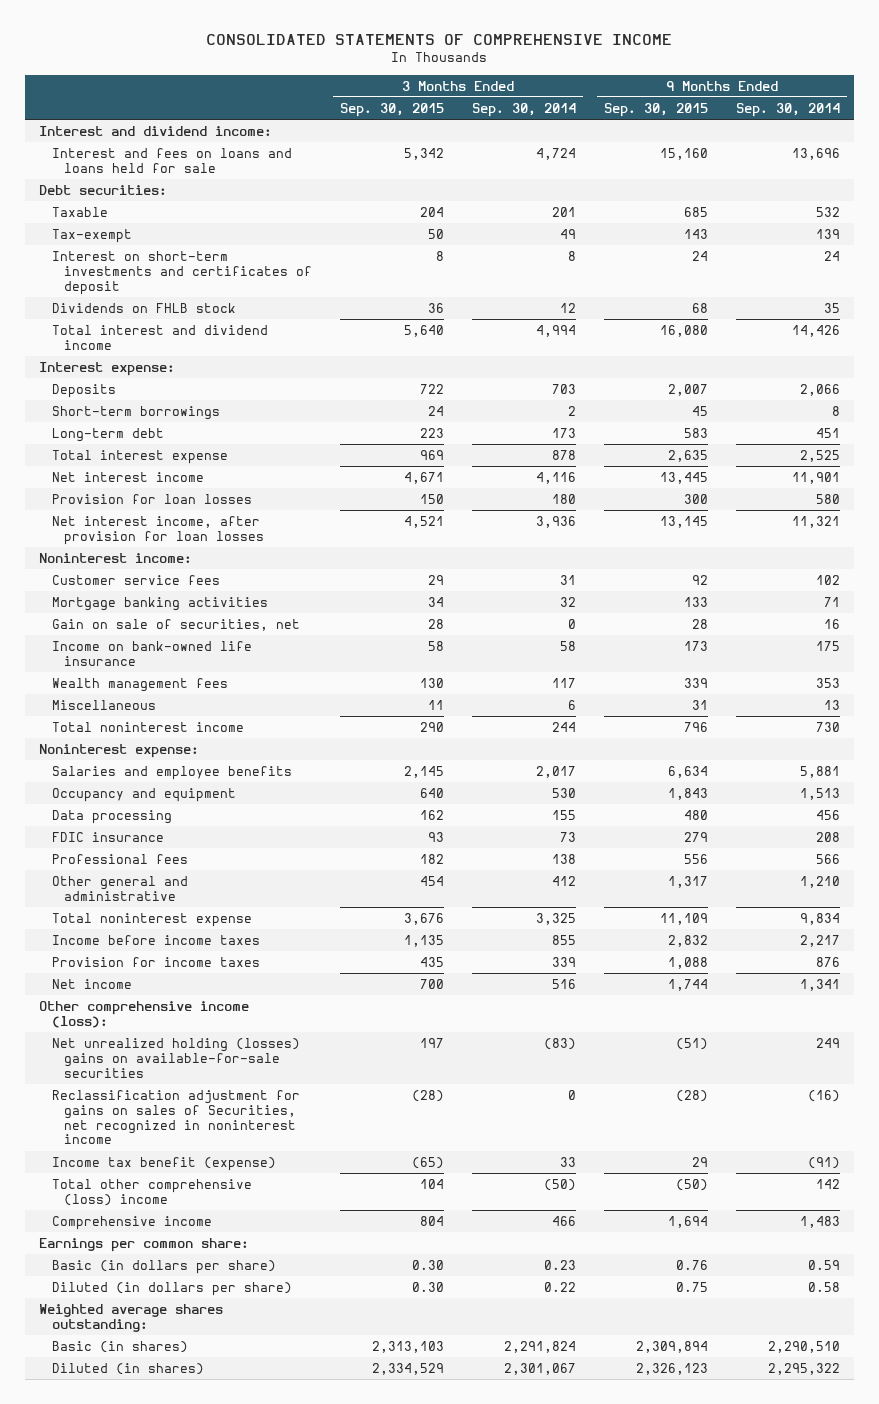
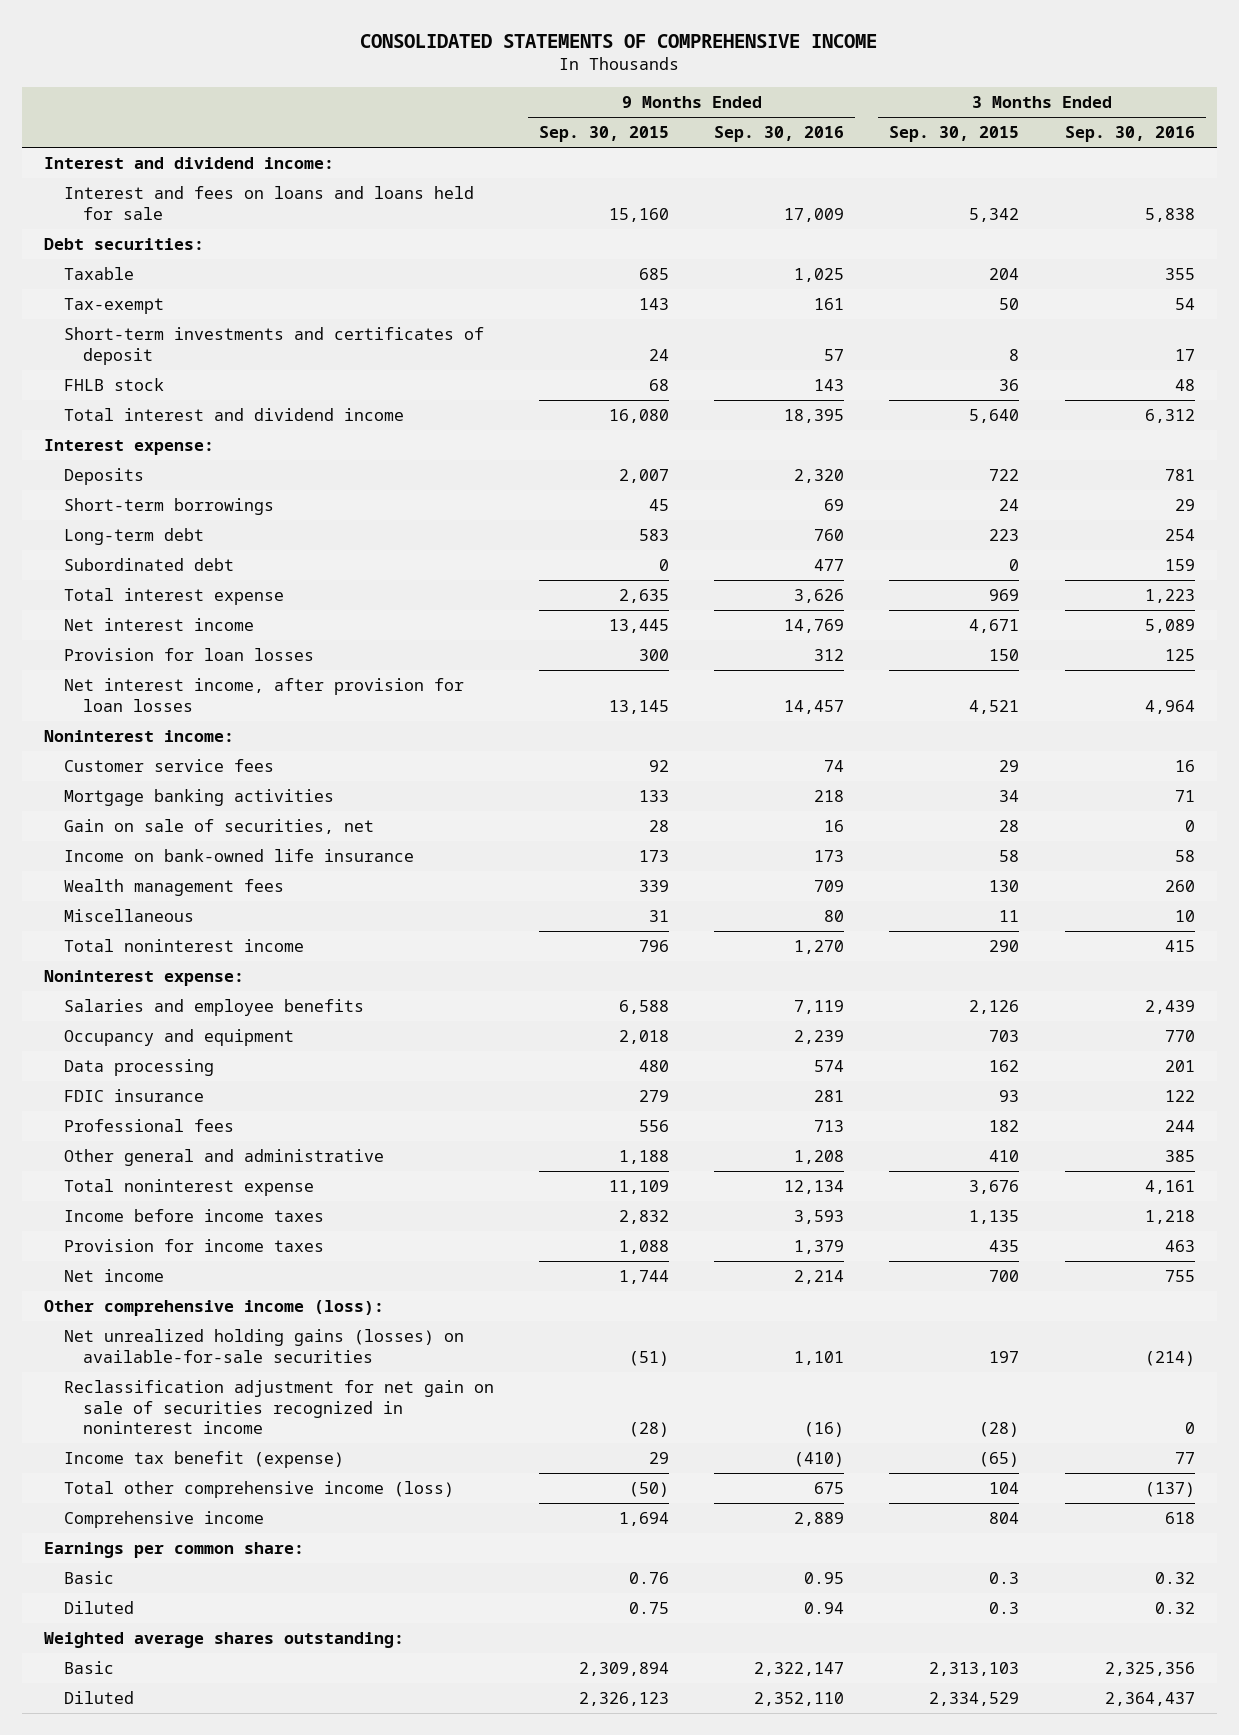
[471,102,576,117] Sep. 30, 2014 -> none
[735,102,840,117] Sep. 30, 2014 -> none
none -> [714,126,845,143] Sep. 30, 2016
none -> [1064,126,1195,143] Sep. 30, 2016
[51,250,313,295] Interest on short-term investments and certificates of deposit -> [63,327,484,365] Short-term investments and certificates of deposit
[51,302,236,313] Dividends on FHLB stock -> [63,378,164,392] FHLB stock
none -> [63,558,234,572] Subordinated debt
[404,765,445,778] 2,145 -> [969,1000,1020,1015] 2,126
[667,765,708,778] 6,634 -> [618,1000,669,1015] 6,588
[420,787,445,798] 640 -> [989,1030,1020,1043] 703
[667,787,708,800] 1,843 -> [618,1030,669,1045] 2,018
[420,875,445,886] 454 -> [989,1150,1020,1163] 410
[667,875,708,888] 1,317 -> [618,1150,669,1165] 1,188
[51,1037,300,1078] Net unrealized holding (losses) gains on available-for-sale securities -> [63,1329,464,1363] Net unrealized holding gains (losses) on available-for-sale securities
[51,1089,300,1145] Reclassification adjustment for gains on sales of Securities, net recognized in noninterest income -> [63,1380,494,1435] Reclassification adjustment for net gain on sale of securities recognized in noninterest income
[51,1178,252,1206] Total other comprehensive (loss) income -> [63,1481,454,1499] Total other comprehensive income (loss)
[51,1259,276,1274] Basic (in dollars per share) -> [63,1571,114,1585] Basic
[412,1259,445,1270] 0.30 -> [989,1572,1020,1585] 0.3
[51,1281,292,1296] Diluted (in dollars per share) -> [63,1601,134,1615] Diluted
[412,1281,445,1292] 0.30 -> [989,1602,1020,1615] 0.3
[51,1340,188,1353] Basic (in shares) -> [63,1661,114,1675] Basic
[51,1362,204,1375] Diluted (in shares) -> [63,1691,134,1705] Diluted

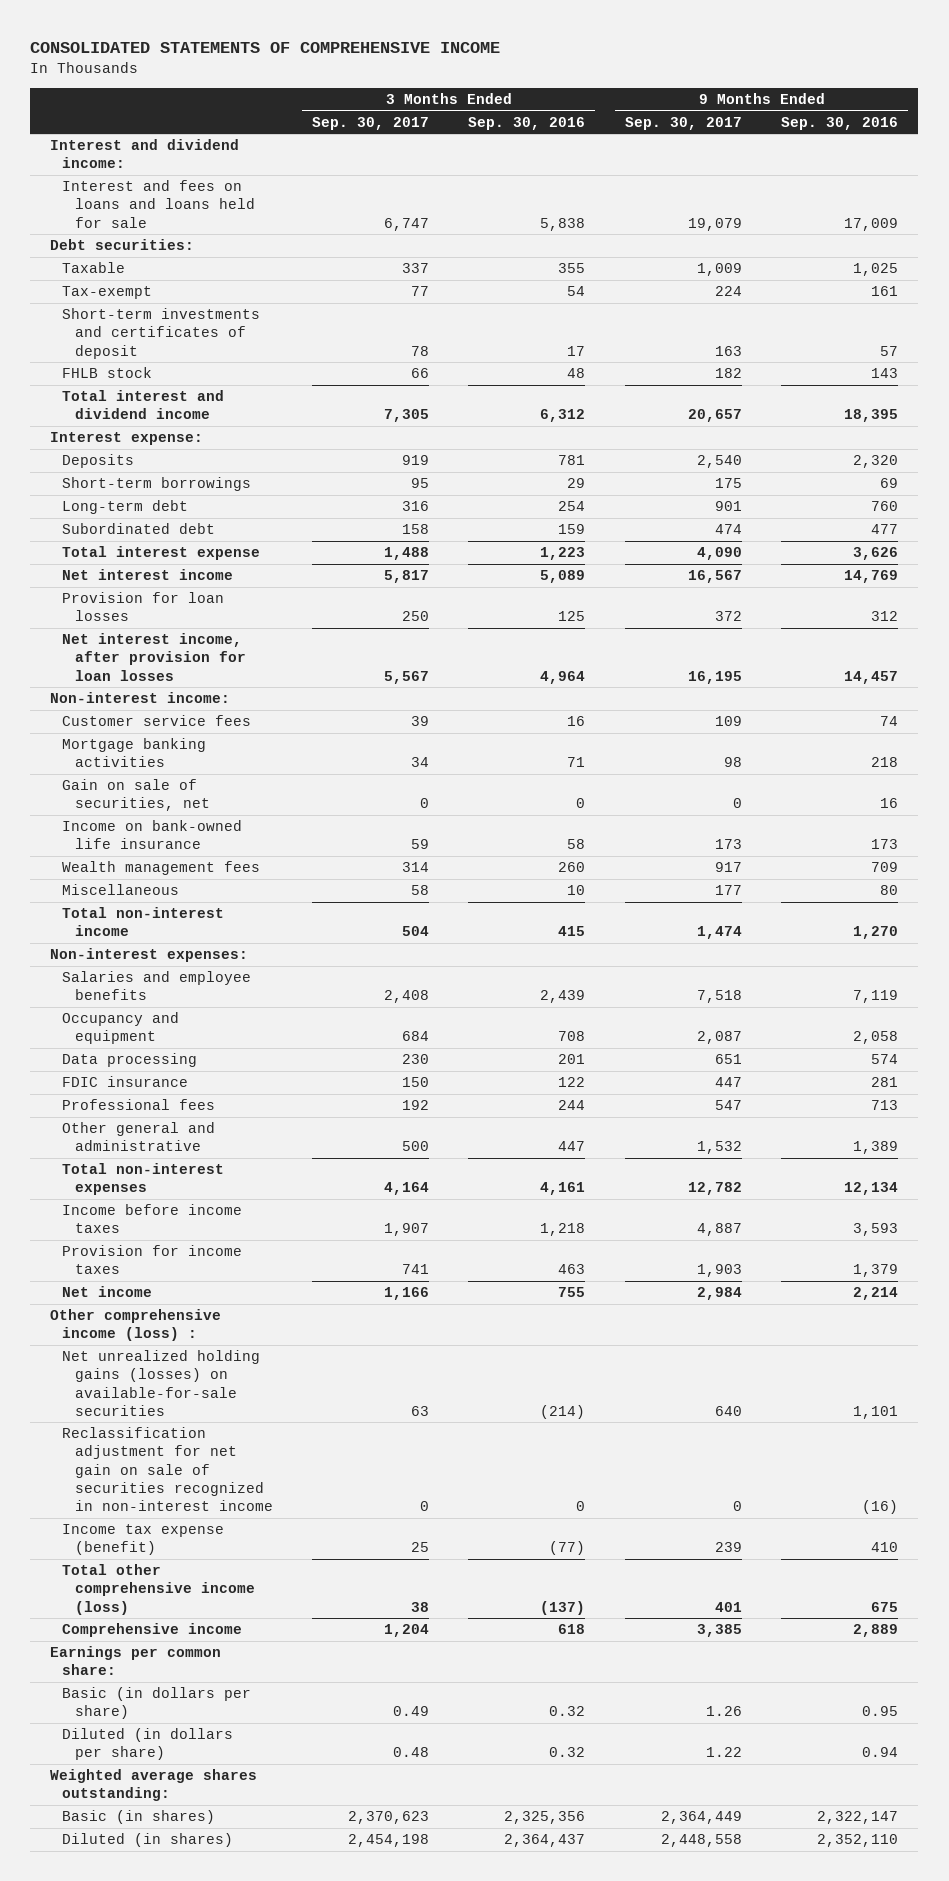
[538,126,669,143] Sep. 30, 2015 -> none
[889,126,1020,143] Sep. 30, 2015 -> none
none -> [312,116,430,130] Sep. 30, 2017
none -> [624,116,742,130] Sep. 30, 2017
[44,730,235,743] Noninterest income: -> [50,692,231,704] Non-interest income:
[63,939,304,953] Total noninterest income -> [62,907,225,937] Total non-interest income
[44,970,245,987] Noninterest expense: -> [50,948,249,963] Non-interest expenses:
[794,1030,845,1045] 2,239 -> [853,1031,899,1045] 2,058
[1164,1030,1195,1043] 770 -> [558,1031,586,1042] 708
[794,1150,845,1165] 1,208 -> [853,1141,899,1155] 1,389
[1164,1150,1195,1163] 385 -> [558,1141,586,1152] 447
[63,1179,314,1197] Total noninterest expense -> [62,1163,225,1196] Total non-interest expenses
[44,1300,385,1317] Other comprehensive income (loss): -> [50,1309,222,1342] Other comprehensive income (loss) :
[63,1380,494,1435] Reclassification adjustment for net gain on sale of securities recognized in noninterest income -> [62,1427,273,1512] Reclassification adjustment for net gain on sale of securities recognized in non-interest income
[63,1451,344,1469] Income tax benefit (expense) -> [62,1524,225,1556] Income tax expense (benefit)
[794,1452,845,1468] (410) -> [871,1542,899,1553] 410
[1174,1452,1195,1465] 77 -> [549,1541,586,1556] (77)
[63,1571,114,1585] Basic -> [62,1687,252,1720] Basic (in dollars per share)
[63,1601,134,1615] Diluted -> [62,1728,234,1761] Diluted (in dollars per share)
[63,1661,114,1675] Basic -> [62,1810,216,1825] Basic (in shares)
[63,1691,134,1705] Diluted -> [62,1833,234,1848] Diluted (in shares)

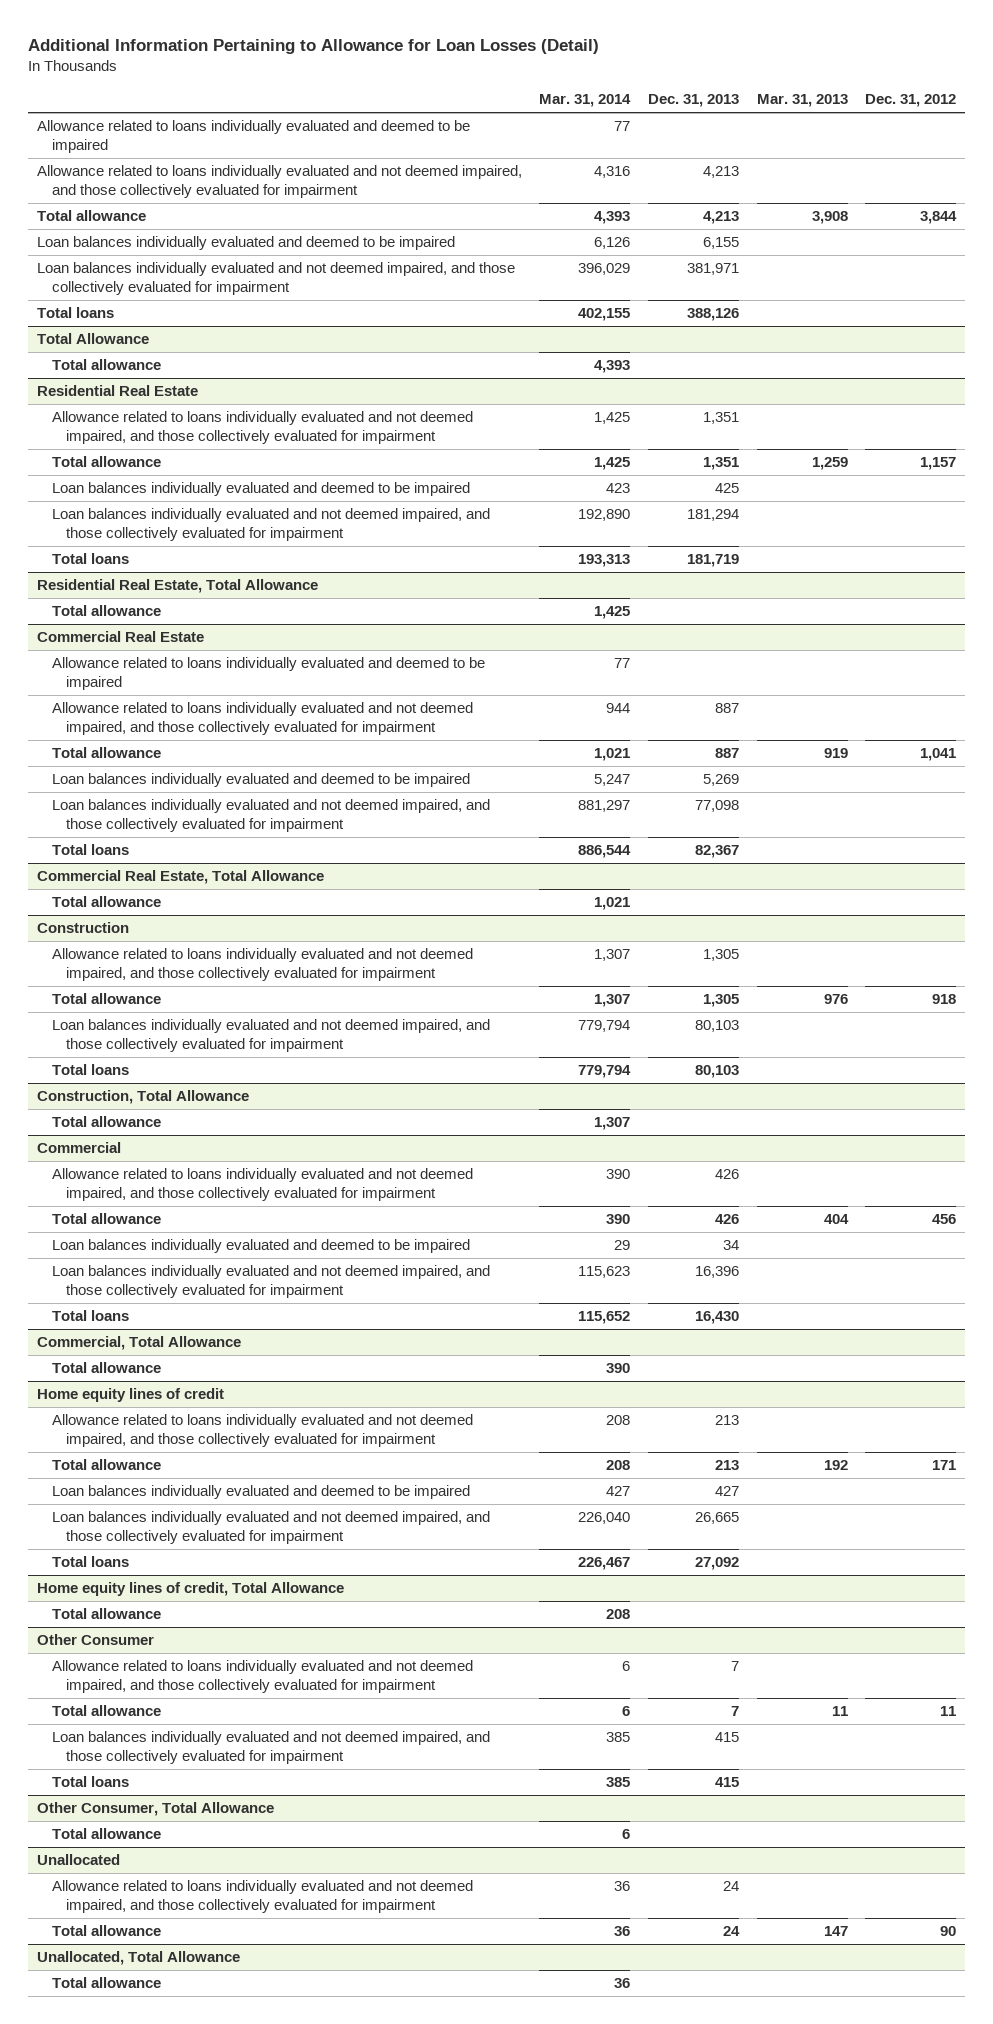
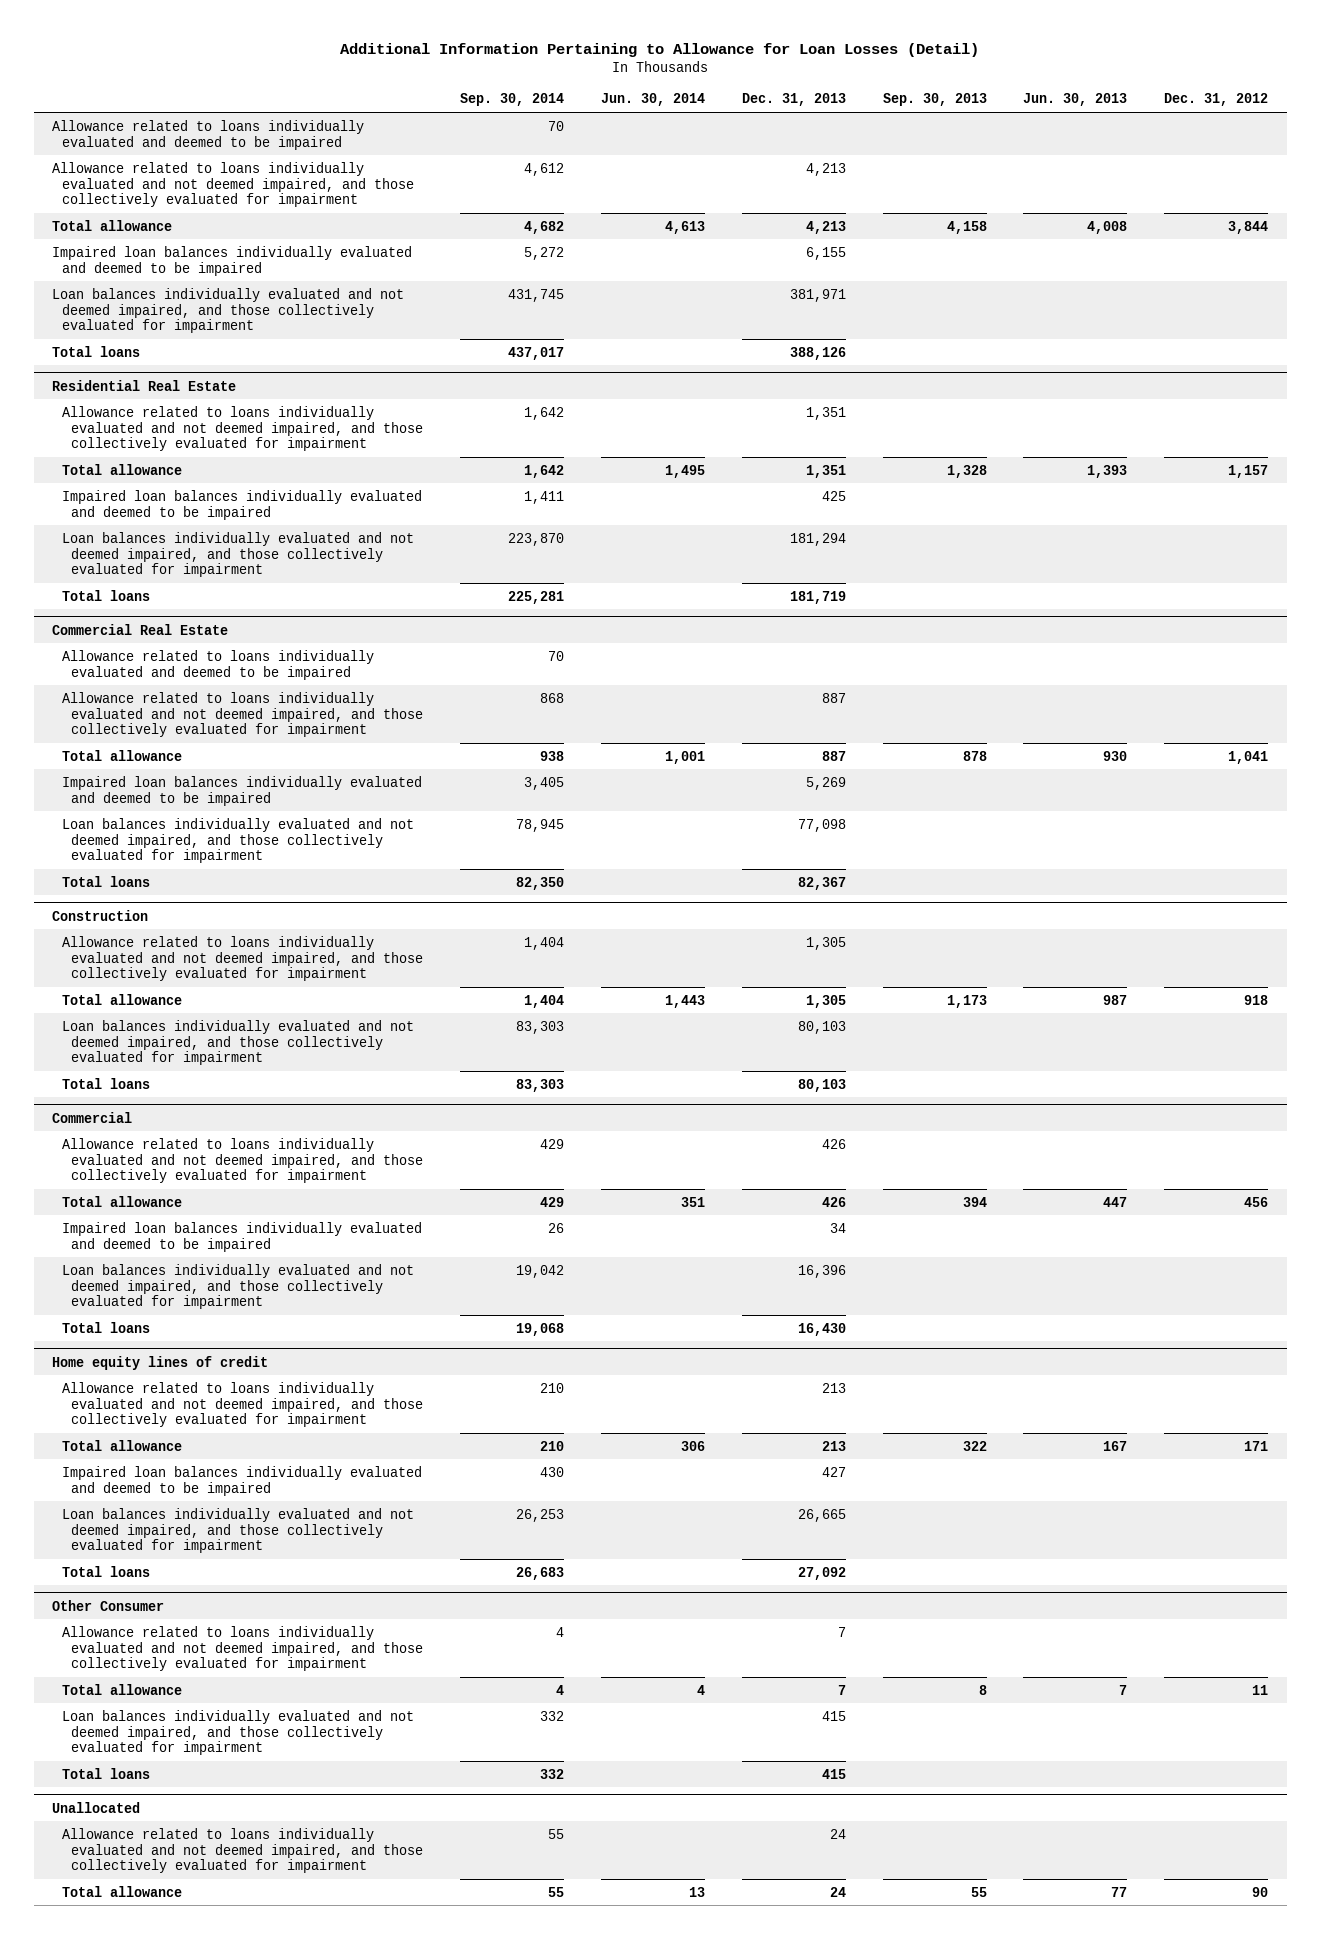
[539,94,632,108] Mar. 31, 2014 -> none
[756,94,848,108] Mar. 31, 2013 -> none
none -> [460,93,565,107] Sep. 30, 2014
none -> [600,93,705,107] Jun. 30, 2014
none -> [882,93,987,107] Sep. 30, 2013
none -> [1023,93,1128,107] Jun. 30, 2013
[36,236,455,251] Loan balances individually evaluated and deemed to be impaired -> [52,245,413,276] Impaired loan balances individually evaluated and deemed to be impaired
[36,333,149,345] Total Allowance -> none
[51,359,161,371] Total allowance -> none
[51,482,470,497] Loan balances individually evaluated and deemed to be impaired -> [61,489,422,520] Impaired loan balances individually evaluated and deemed to be impaired
[36,579,318,594] Residential Real Estate, Total Allowance -> none
[51,605,161,617] Total allowance -> none
[51,773,470,788] Loan balances individually evaluated and deemed to be impaired -> [61,775,422,806] Impaired loan balances individually evaluated and deemed to be impaired
[36,870,324,885] Commercial Real Estate, Total Allowance -> none
[51,896,161,908] Total allowance -> none
[36,1090,249,1105] Construction, Total Allowance -> none
[51,1116,161,1128] Total allowance -> none
[51,1239,470,1254] Loan balances individually evaluated and deemed to be impaired -> [61,1221,422,1252] Impaired loan balances individually evaluated and deemed to be impaired
[36,1336,241,1351] Commercial, Total Allowance -> none
[51,1362,161,1374] Total allowance -> none
[51,1485,470,1500] Loan balances individually evaluated and deemed to be impaired -> [61,1465,422,1496] Impaired loan balances individually evaluated and deemed to be impaired
[36,1582,344,1597] Home equity lines of credit, Total Allowance -> none
[51,1608,161,1620] Total allowance -> none
[36,1802,274,1817] Other Consumer, Total Allowance -> none
[51,1828,161,1840] Total allowance -> none
[36,1951,240,1966] Unallocated, Total Allowance -> none
[51,1977,161,1989] Total allowance -> none

